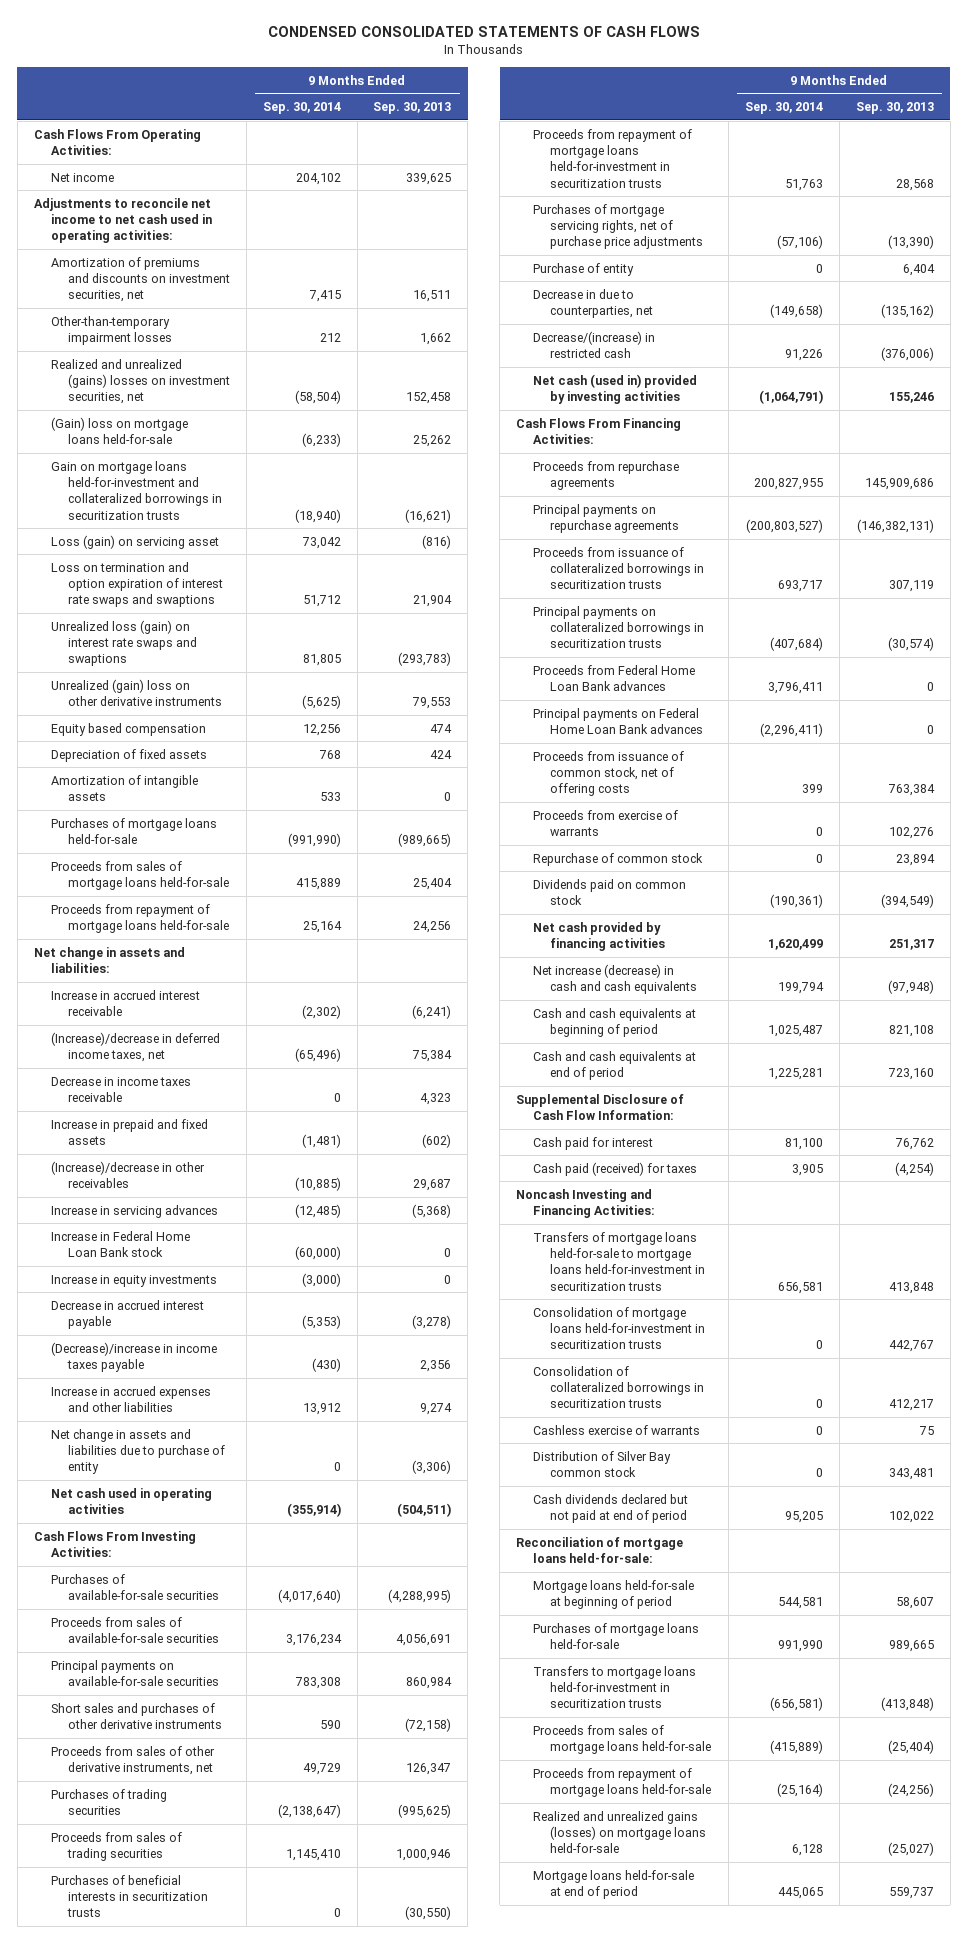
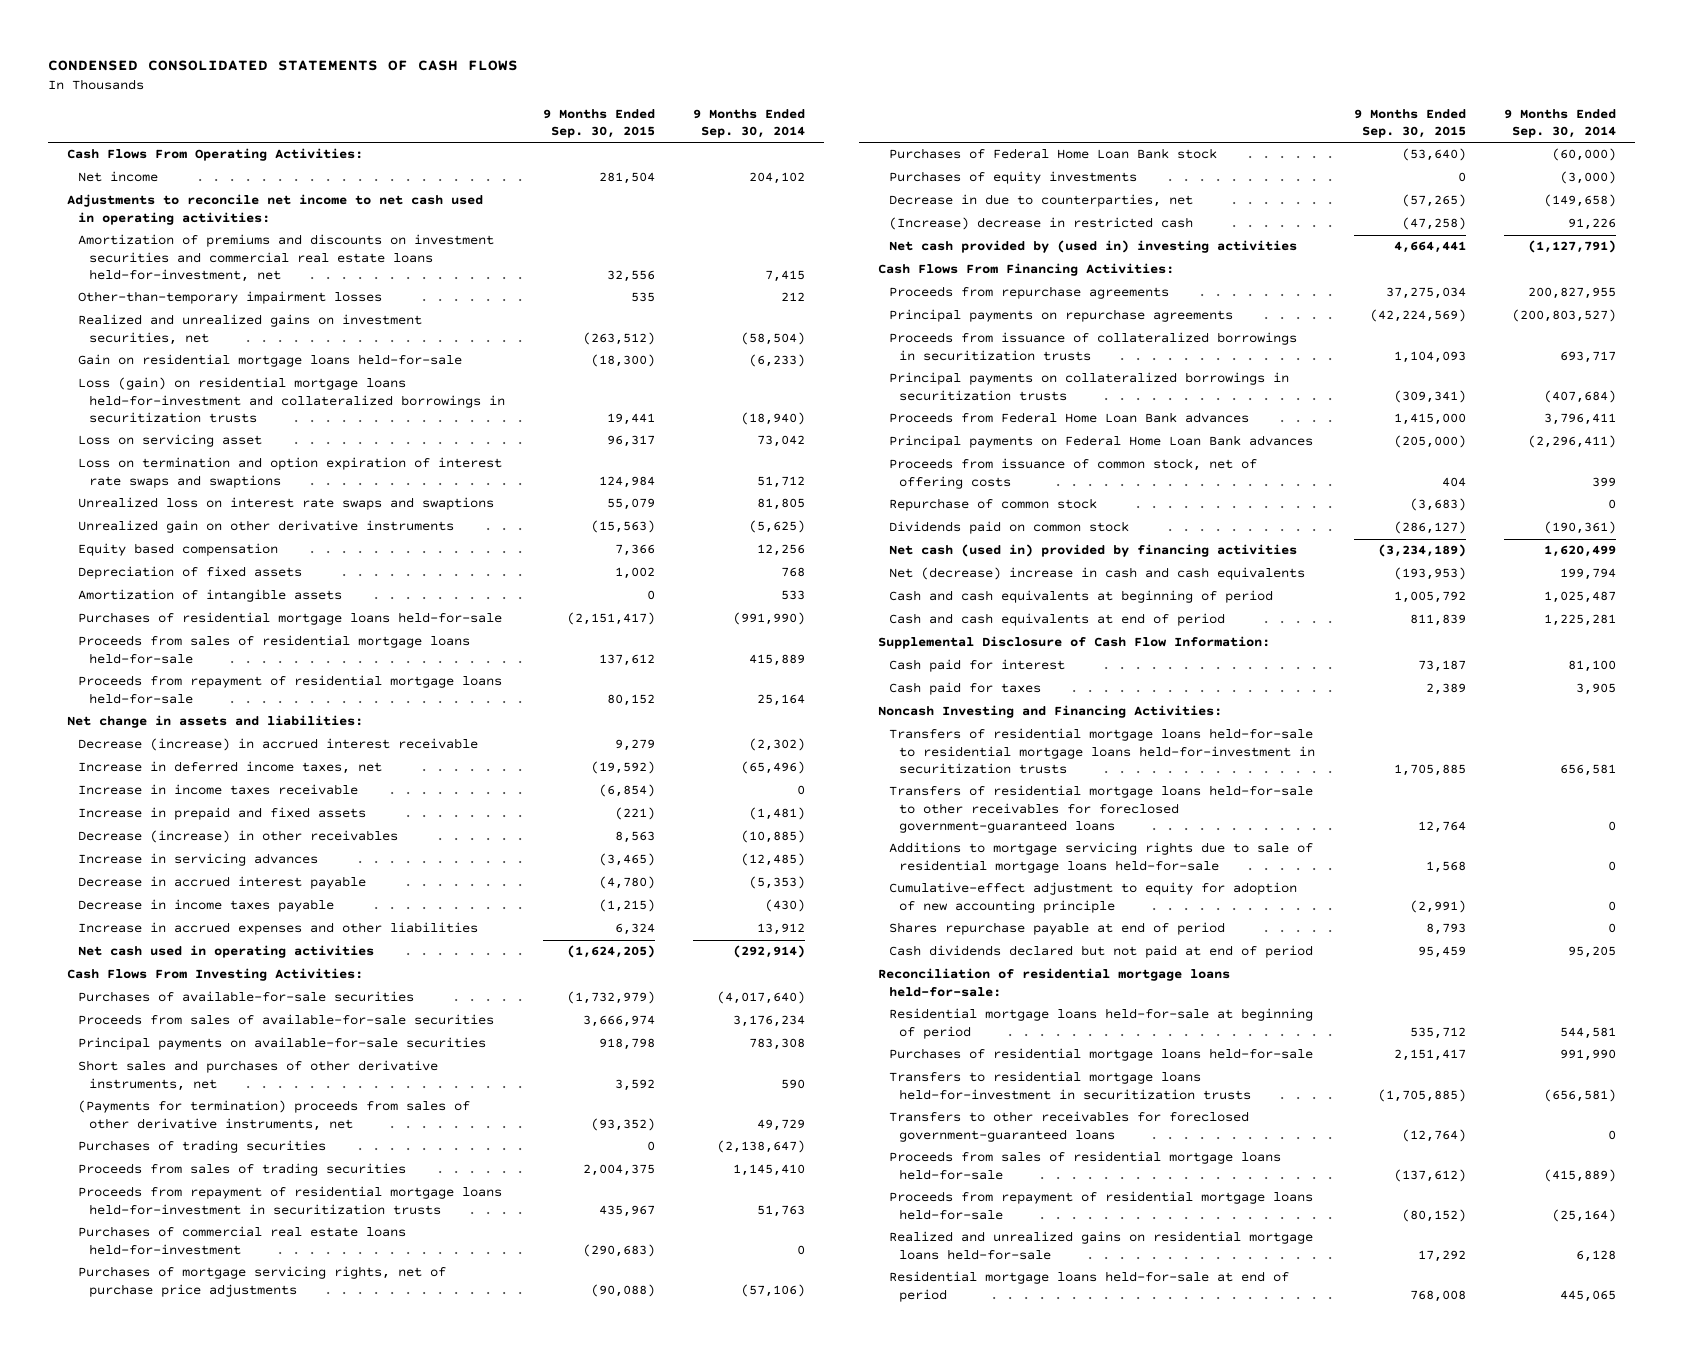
[373,101,452,114] Sep. 30, 2013 -> none
none -> [543,108,656,139] 9 Months Ended Sep. 30, 2015
[50,256,231,303] Amortization of premiums and discounts on investment securities, net -> [78,234,495,283] Amortization of premiums and discounts on investment securities and commercial real estate loans held-for-investment, net
[50,358,231,405] Realized and unrealized (gains) losses on investment securities, net -> [78,314,423,345] Realized and unrealized gains on investment securities, net
[50,416,188,444] (Gain) loss on mortgage loans held-for-sale -> [78,354,463,368] Gain on residential mortgage loans held-for-sale
[50,460,223,520] Gain on mortgage loans held-for-investment and collateralized borrowings in securitization trusts -> [78,377,505,424] Loss (gain) on residential mortgage loans held-for-investment and collateralized borrowings in securitization trusts
[50,534,219,549] Loss (gain) on servicing asset -> [78,434,263,448] Loss on servicing asset
[50,619,198,667] Unrealized loss (gain) on interest rate swaps and swaptions -> [78,497,495,511] Unrealized loss on interest rate swaps and swaptions
[50,678,223,706] Unrealized (gain) loss on other derivative instruments -> [78,520,455,534] Unrealized gain on other derivative instruments
[50,817,217,844] Purchases of mortgage loans held-for-sale -> [78,612,503,626] Purchases of residential mortgage loans held-for-sale
[50,860,230,890] Proceeds from sales of mortgage loans held-for-sale -> [78,635,471,664] Proceeds from sales of residential mortgage loans held-for-sale
[50,903,230,933] Proceeds from repayment of mortgage loans held-for-sale -> [78,675,503,704] Proceeds from repayment of residential mortgage loans held-for-sale
[50,989,200,1016] Increase in accrued interest receivable -> [78,738,479,752] Decrease (increase) in accrued interest receivable
[50,1031,220,1062] (Increase)/decrease in deferred income taxes, net -> [78,761,383,775] Increase in deferred income taxes, net
[50,1076,191,1102] Decrease in income taxes receivable -> [78,784,359,796] Increase in income taxes receivable
[50,1160,205,1188] (Increase)/decrease in other receivables -> [78,830,399,844] Decrease (increase) in other receivables
[50,1230,190,1257] Increase in Federal Home Loan Bank stock -> none
[50,1274,217,1287] Increase in equity investments -> none
[50,1341,217,1372] (Decrease)/increase in income taxes payable -> [78,899,335,913] Decrease in income taxes payable
[50,1428,226,1475] Net change in assets and liabilities due to purchase of entity -> none
[286,1502,341,1517] (355,914) -> [733,945,806,959] (292,914)
[50,1702,223,1729] Short sales and purchases of other derivative instruments -> [78,1060,439,1091] Short sales and purchases of other derivative instruments, net
[50,1745,215,1775] Proceeds from sales of other derivative instruments, net -> [78,1100,471,1131] (Payments for termination) proceeds from sales of other derivative instruments, net
[50,1874,209,1918] Purchases of beneficial interests in securitization trusts -> none
[533,128,693,188] Proceeds from repayment of mortgage loans held-for-investment in securitization trusts -> [78,1186,503,1215] Proceeds from repayment of residential mortgage loans held-for-investment in securitization trusts
none -> [78,1226,407,1255] Purchases of commercial real estate loans held-for-investment
[533,262,635,276] Purchase of entity -> none
none -> [888,148,1217,160] Purchases of Federal Home Loan Bank stock
none -> [888,171,1137,185] Purchases of equity investments
[533,330,656,358] Decrease/(increase) in restricted cash -> [888,217,1193,231] (Increase) decrease in restricted cash
[533,373,698,404] Net cash (used in) provided by investing activities -> [888,240,1297,254] Net cash provided by (used in) investing activities
[758,389,823,404] (1,064,791) -> [1527,240,1616,254] (1,127,791)
[533,809,679,836] Proceeds from exercise of warrants -> none
[533,921,666,951] Net cash provided by financing activities -> [888,544,1297,558] Net cash (used in) provided by financing activities
[533,963,698,994] Net increase (decrease) in cash and cash equivalents -> [888,567,1305,581] Net (decrease) increase in cash and cash equivalents
[533,1161,698,1176] Cash paid (received) for taxes -> [888,682,1041,696] Cash paid for taxes
[533,1306,706,1350] Consolidation of mortgage loans held-for-investment in securitization trusts -> none
[533,1365,705,1409] Consolidation of collateralized borrowings in securitization trusts -> none
[533,1424,701,1435] Cashless exercise of warrants -> none
[533,1450,672,1477] Distribution of Silver Bay common stock -> none
[533,1231,706,1291] Transfers of mortgage loans held-for-sale to mortgage loans held-for-investment in securitization trusts -> [888,728,1316,775] Transfers of residential mortgage loans held-for-sale to residential mortgage loans held-for-investment in securitization trusts
none -> [888,785,1313,834] Transfers of residential mortgage loans held-for-sale to other receivables for foreclosed government-guaranteed loans
none -> [888,842,1313,873] Additions to mortgage servicing rights due to sale of residential mortgage loans held-for-sale
none -> [888,882,1297,913] Cumulative-effect adjustment to equity for adoption of new accounting principle
none -> [888,922,1225,936] Shares repurchase payable at end of period
[515,1536,683,1563] Reconciliation of mortgage loans held-for-sale: -> [877,968,1230,997] Reconciliation of residential mortgage loans held-for-sale:
[533,1579,695,1609] Mortgage loans held-for-sale at beginning of period -> [888,1008,1313,1039] Residential mortgage loans held-for-sale at beginning of period
[533,1622,700,1649] Purchases of mortgage loans held-for-sale -> [888,1048,1313,1062] Purchases of residential mortgage loans held-for-sale
[533,1665,697,1709] Transfers to mortgage loans held-for-investment in securitization trusts -> [888,1071,1252,1100] Transfers to residential mortgage loans held-for-investment in securitization trusts
none -> [888,1111,1249,1142] Transfers to other receivables for foreclosed government-guaranteed loans
[533,1724,712,1754] Proceeds from sales of mortgage loans held-for-sale -> [888,1151,1281,1180] Proceeds from sales of residential mortgage loans held-for-sale
[533,1767,712,1797] Proceeds from repayment of mortgage loans held-for-sale -> [888,1191,1313,1220] Proceeds from repayment of residential mortgage loans held-for-sale
[533,1810,707,1854] Realized and unrealized gains (losses) on mortgage loans held-for-sale -> [888,1231,1313,1260] Realized and unrealized gains on residential mortgage loans held-for-sale
[533,1869,695,1899] Mortgage loans held-for-sale at end of period -> [888,1271,1289,1302] Residential mortgage loans held-for-sale at end of period

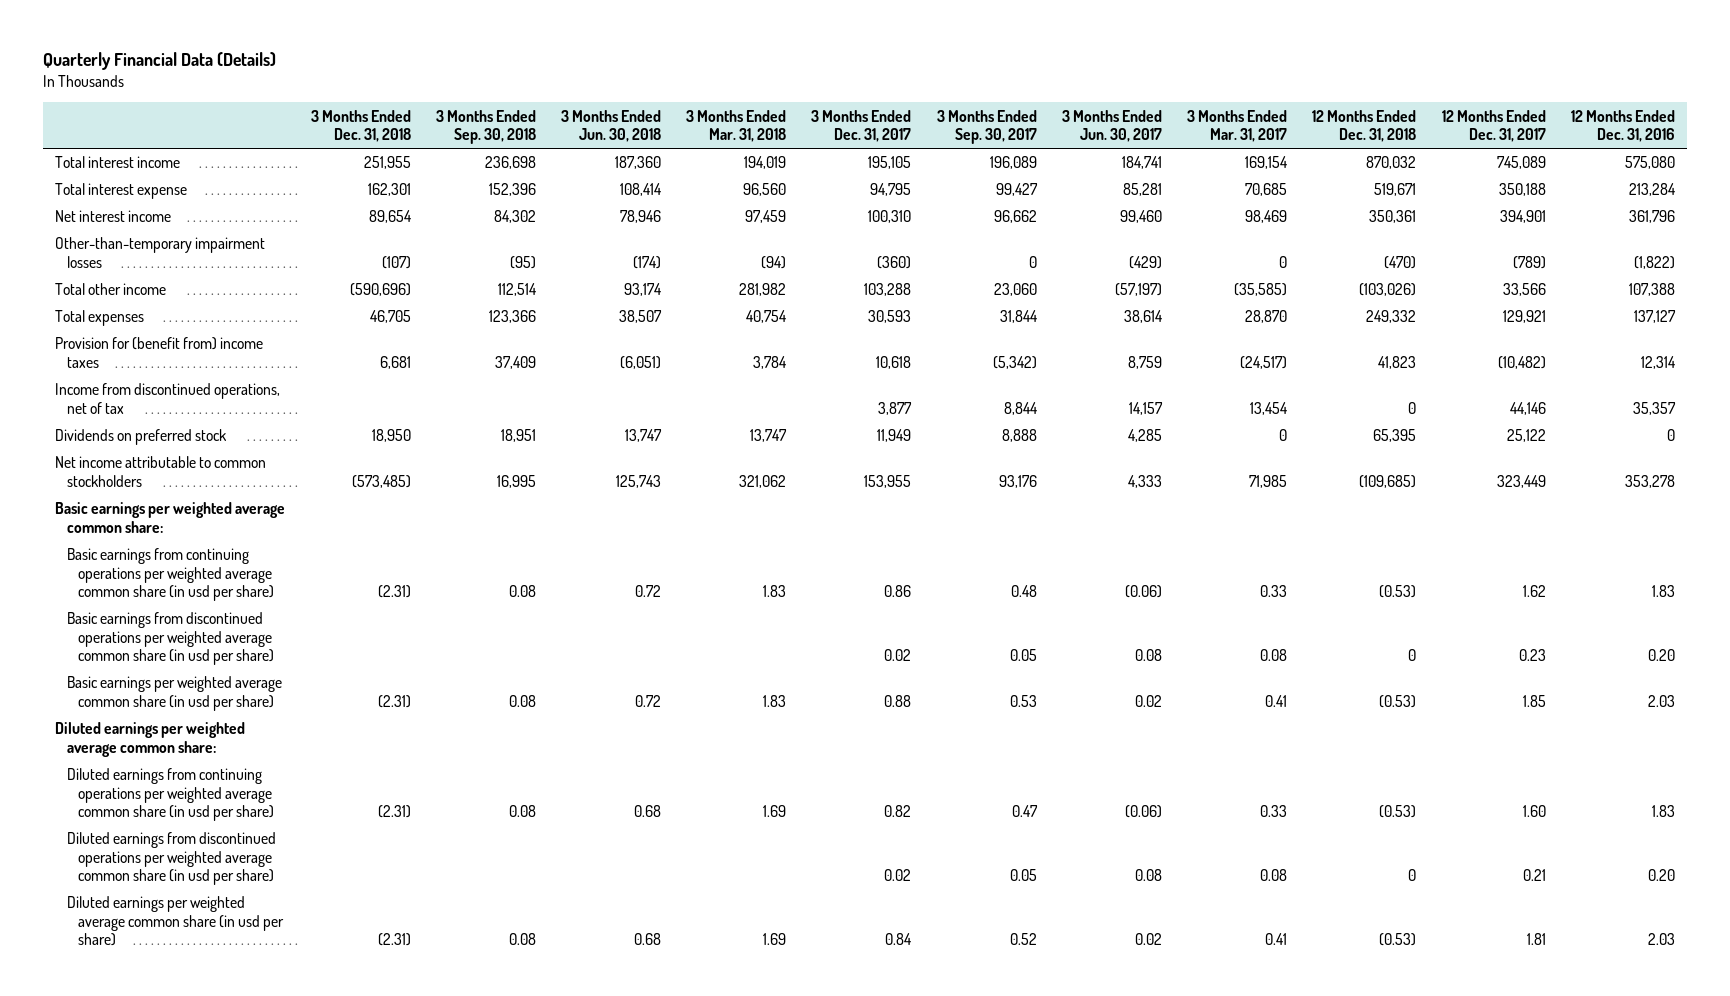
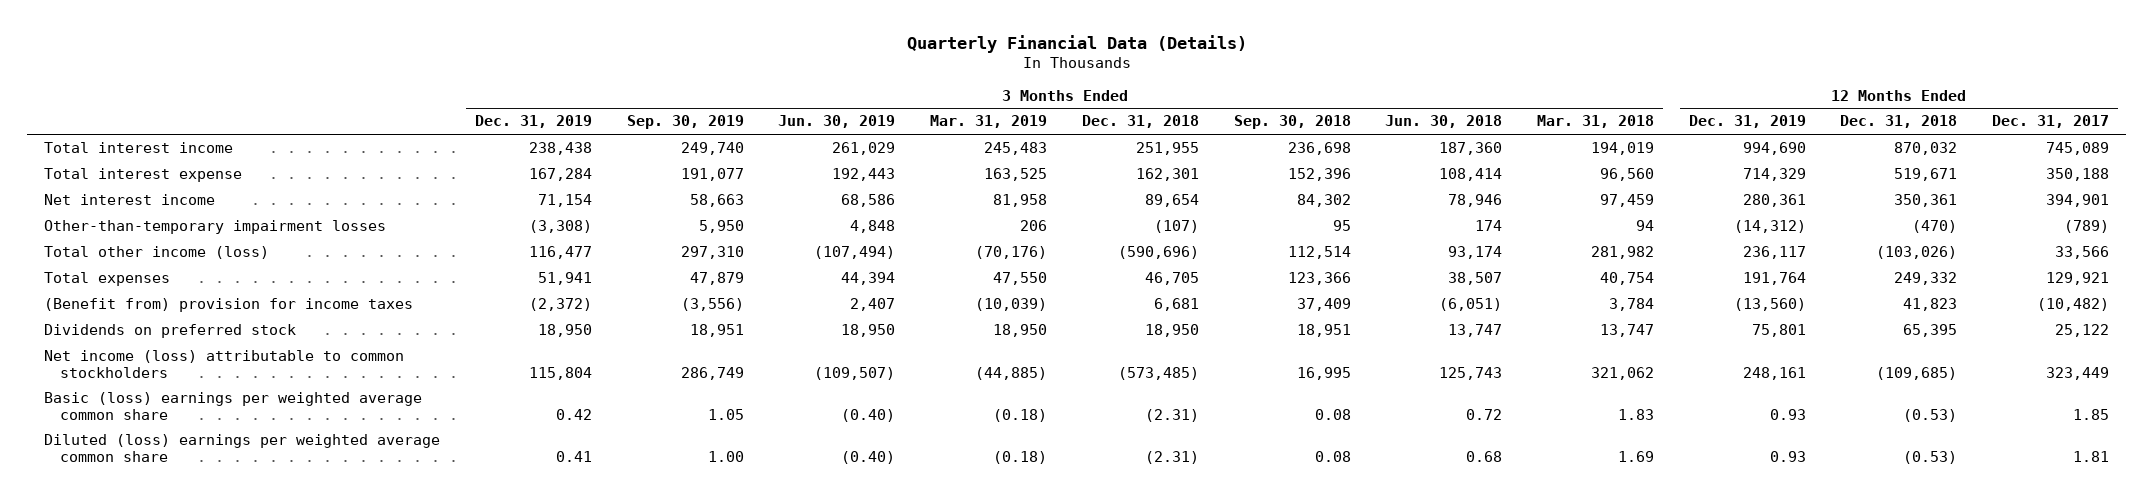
[811,109,912,142] 3 Months Ended Dec. 31, 2017 -> none
[936,109,1037,144] 3 Months Ended Sep. 30, 2017 -> none
[1061,109,1162,142] 3 Months Ended Jun. 30, 2017 -> none
[1187,109,1288,142] 3 Months Ended Mar. 31, 2017 -> none
[1570,109,1675,142] 12 Months Ended Dec. 31, 2016 -> none
none -> [475,115,593,129] Dec. 31, 2019
none -> [626,115,744,130] Sep. 30, 2019
none -> [778,115,896,129] Jun. 30, 2019
none -> [930,115,1048,129] Mar. 31, 2019
none -> [1688,115,1806,129] Dec. 31, 2019
[509,255,536,269] (95) -> [1332,220,1351,232] 95
[633,255,662,269] (174) -> [1475,220,1503,232] 174
[761,255,787,269] (94) -> [1636,220,1655,232] 94
[55,283,167,296] Total other income -> [44,246,270,260] Total other income (loss)
[55,383,281,414] Income from discontinued operations, net of tax -> none
[55,337,264,368] Provision for (benefit from) income taxes -> [44,298,414,313] (Benefit from) provision for income taxes
[55,502,286,533] Basic earnings per weighted average common share: -> none
[66,548,275,601] Basic earnings from continuing operations per weighted average common share (in usd per share) -> none
[66,612,275,665] Basic earnings from discontinued operations per weighted average common share (in usd per share) -> none
[55,722,246,757] Diluted earnings per weighted average common share: -> none
[66,768,275,821] Diluted earnings from continuing operations per weighted average common share (in usd per share) -> none
[66,832,276,885] Diluted earnings from discontinued operations per weighted average common share (in usd per share) -> none
[55,456,267,487] Net income attributable to common stockholders -> [44,350,405,378] Net income (loss) attributable to common stockholders
[66,676,282,711] Basic earnings per weighted average common share (in usd per share) -> [44,392,423,420] Basic (loss) earnings per weighted average common share
[66,896,285,946] Diluted earnings per weighted average common share (in usd per share) -> [44,434,441,462] Diluted (loss) earnings per weighted average common share

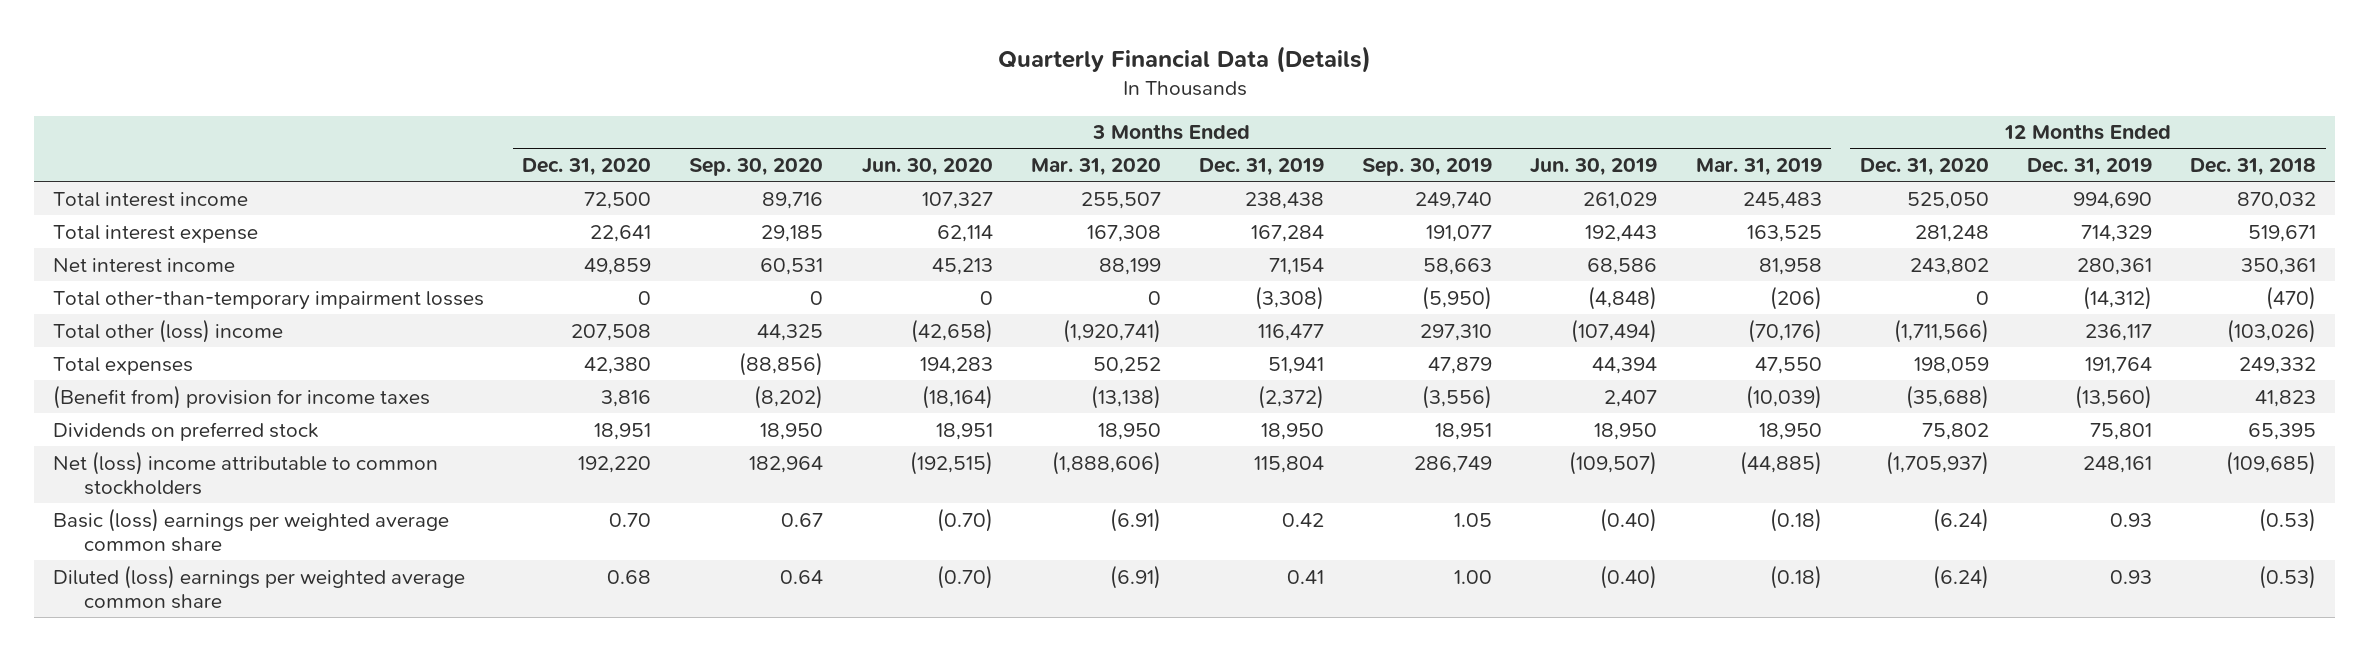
[1081,115,1199,129] Dec. 31, 2018 -> none
[1233,115,1351,130] Sep. 30, 2018 -> none
[1385,115,1503,129] Jun. 30, 2018 -> none
[1537,115,1655,129] Mar. 31, 2018 -> none
[1992,115,2110,129] Dec. 31, 2017 -> none
none -> [522,158,652,177] Dec. 31, 2020
none -> [689,158,824,177] Sep. 30, 2020
none -> [861,158,993,177] Jun. 30, 2020
none -> [1030,158,1161,177] Mar. 31, 2020
none -> [1859,158,1989,177] Dec. 31, 2020
[44,220,387,235] Other-than-temporary impairment losses -> [53,290,485,310] Total other-than-temporary impairment losses
[698,220,744,234] 5,950 -> [1422,285,1493,310] (5,950)
[850,220,896,234] 4,848 -> [1588,285,1658,310] (4,848)
[1020,220,1048,232] 206 -> [1769,285,1822,310] (206)
[44,246,270,260] Total other income (loss) -> [53,318,284,343] Total other (loss) income
[44,350,405,378] Net income (loss) attributable to common stockholders -> [53,450,439,495] Net (loss) income attributable to common stockholders

